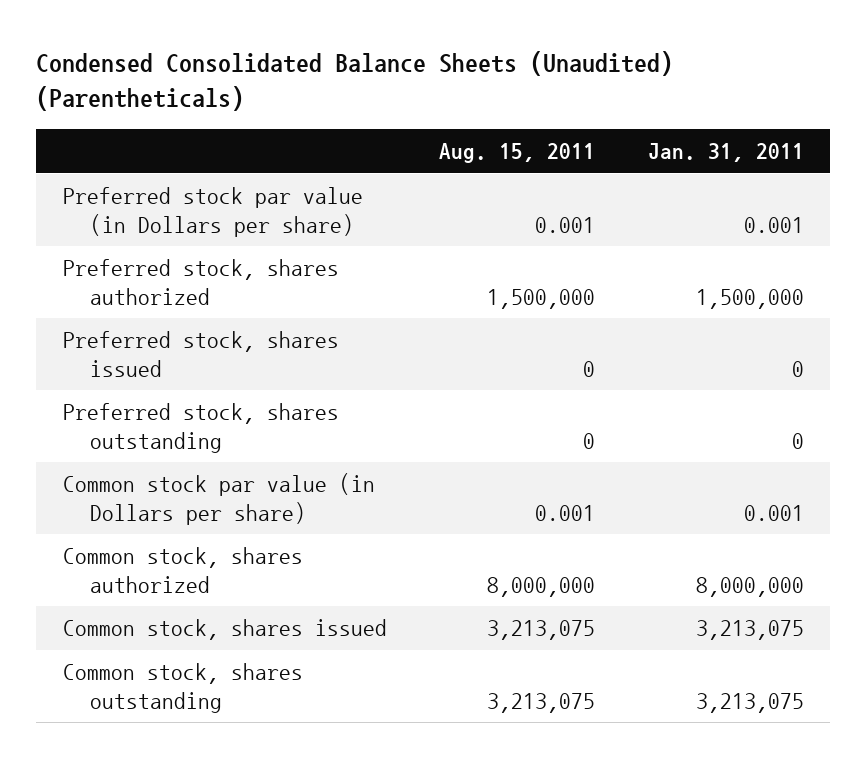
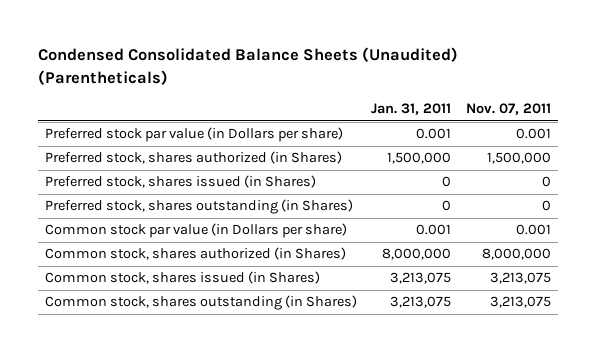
[439,143,596,164] Aug. 15, 2011 -> none
none -> [465,103,551,116] Nov. 07, 2011
[62,259,339,305] Preferred stock, shares authorized -> [44,151,342,165] Preferred stock, shares authorized (in Shares)
[62,331,339,377] Preferred stock, shares issued -> [44,175,316,189] Preferred stock, shares issued (in Shares)
[62,403,339,453] Preferred stock, shares outstanding -> [44,199,353,215] Preferred stock, shares outstanding (in Shares)
[62,547,303,593] Common stock, shares authorized -> [44,247,346,261] Common stock, shares authorized (in Shares)
[62,619,387,641] Common stock, shares issued -> [44,271,320,285] Common stock, shares issued (in Shares)
[62,663,303,713] Common stock, shares outstanding -> [44,295,357,311] Common stock, shares outstanding (in Shares)

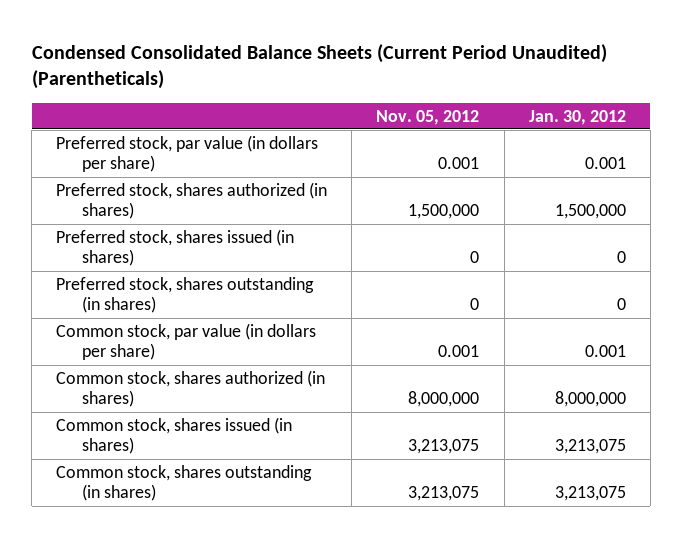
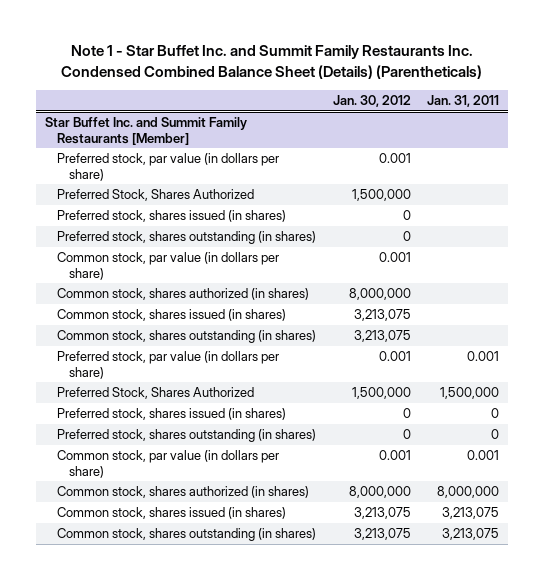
[31,43,607,90] Condensed Consolidated Balance Sheets (Current Period Unaudited) (Parentheticals) -> [61,45,483,79] Note 1 - Star Buffet Inc. and Summit Family Restaurants Inc. Condensed Combined Balance Sheet (Details) (Parentheticals)
[376,109,480,125] Nov. 05, 2012 -> none
none -> [427,94,500,107] Jan. 31, 2011
none -> [44,117,247,145] Star Buffet Inc. and Summit Family Restaurants [Member]
[56,181,328,220] Preferred stock, shares authorized (in shares) -> [56,189,254,202] Preferred Stock, Shares Authorized
none -> [56,351,279,379] Preferred stock, par value (in dollars per share)
none -> [56,387,254,400] Preferred Stock, Shares Authorized
none -> [56,408,286,421] Preferred stock, shares issued (in shares)
none -> [56,429,316,443] Preferred stock, shares outstanding (in shares)
none -> [56,450,279,478] Common stock, par value (in dollars per share)
none -> [56,486,309,499] Common stock, shares authorized (in shares)
none -> [56,507,286,520] Common stock, shares issued (in shares)
none -> [56,528,316,542] Common stock, shares outstanding (in shares)

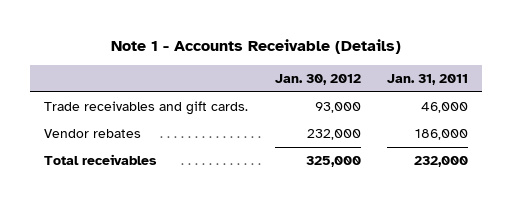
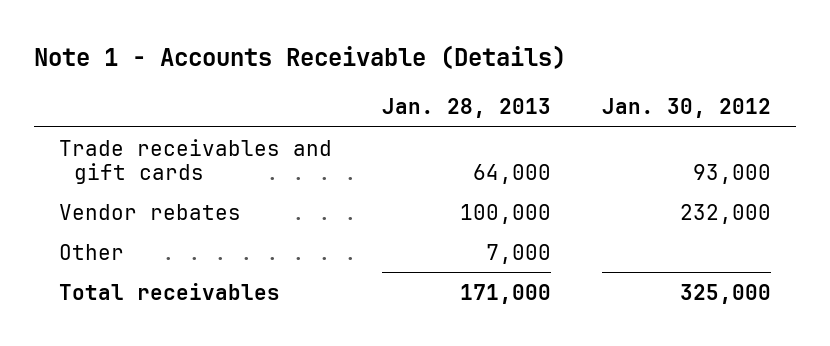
[387,73,469,85] Jan. 31, 2011 -> none
none -> [382,98,552,119] Jan. 28, 2013
[43,101,248,116] Trade receivables and gift cards. -> [59,138,333,184] Trade receivables and gift cards
none -> [59,243,125,260] Other

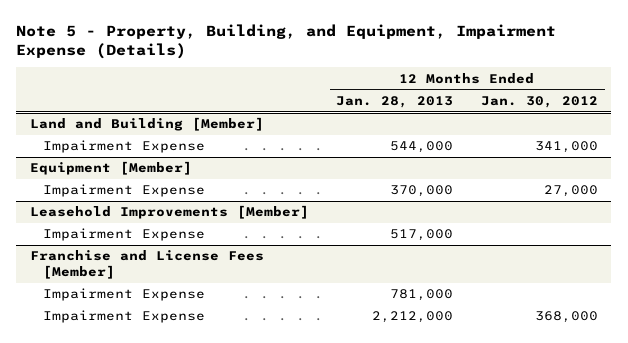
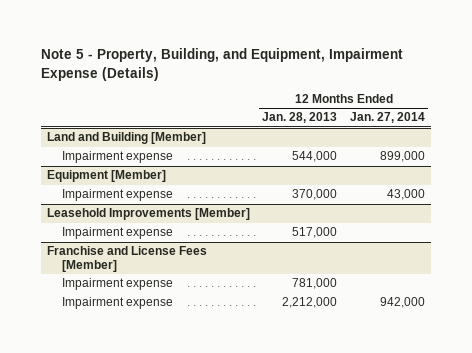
[480,96,598,109] Jan. 30, 2012 -> none
none -> [349,112,425,124] Jan. 27, 2014
[42,140,205,154] Impairment Expense -> [61,151,173,164] Impairment expense
[42,184,205,198] Impairment Expense -> [61,189,173,202] Impairment expense
[42,228,205,242] Impairment Expense -> [61,227,173,240] Impairment expense
[42,288,205,302] Impairment Expense -> [61,278,173,291] Impairment expense
[42,310,205,324] Impairment Expense -> [61,297,173,310] Impairment expense

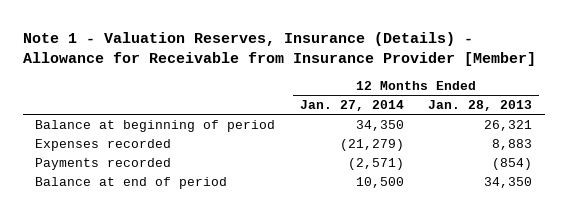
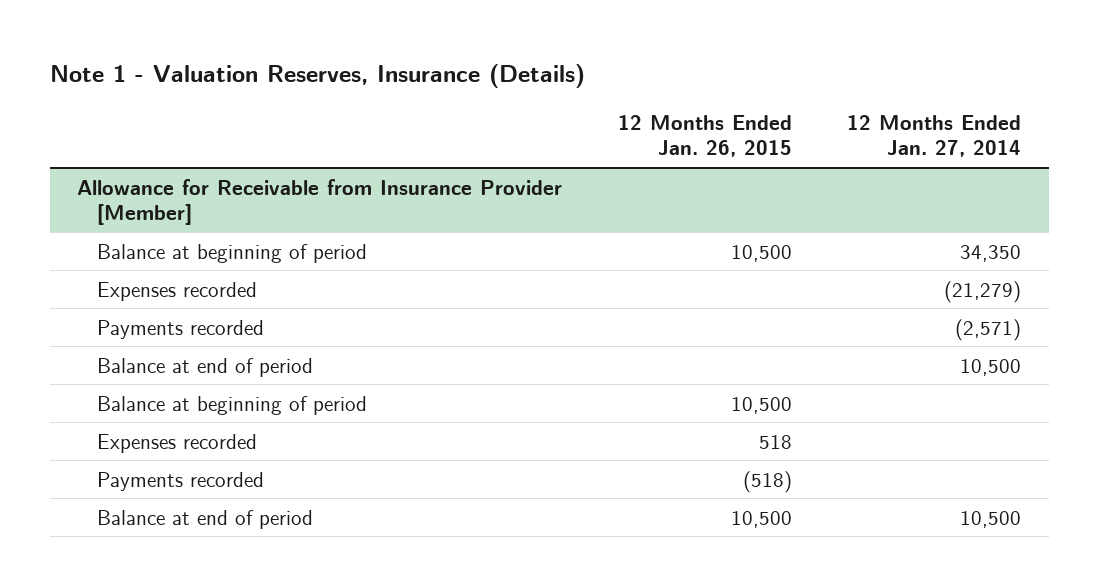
[22,31,536,67] Note 1 - Valuation Reserves, Insurance (Details) - Allowance for Receivable from Insurance Provider [Member] -> [49,64,585,89] Note 1 - Valuation Reserves, Insurance (Details)
[428,99,533,111] Jan. 28, 2013 -> none
none -> [617,114,792,158] 12 Months Ended Jan. 26, 2015
none -> [77,178,563,226] Allowance for Receivable from Insurance Provider [Member]
none -> [96,395,367,415] Balance at beginning of period
none -> [96,433,257,453] Expenses recorded
none -> [96,471,264,491] Payments recorded
none -> [96,509,313,529] Balance at end of period

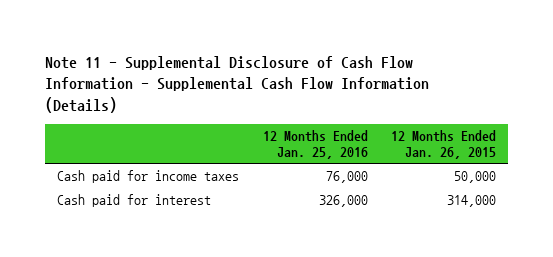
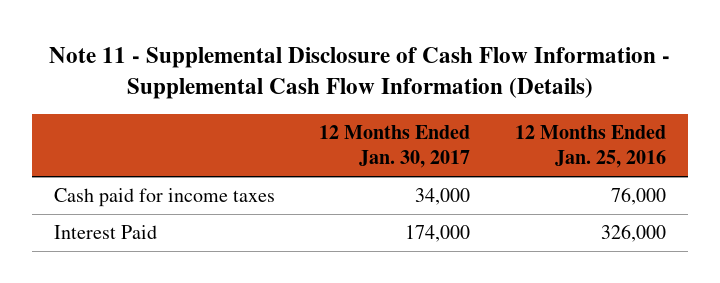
[391,129,497,159] 12 Months Ended Jan. 26, 2015 -> none
none -> [319,125,471,169] 12 Months Ended Jan. 30, 2017
[56,194,211,208] Cash paid for interest -> [53,225,157,240] Interest Paid

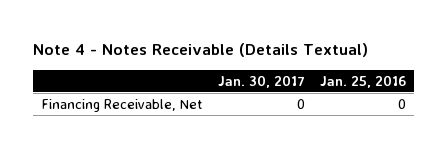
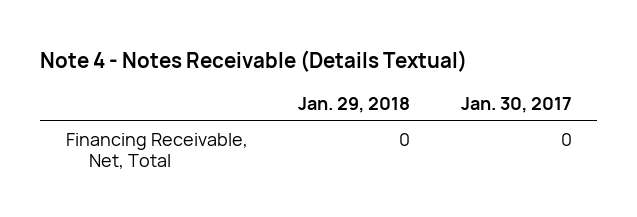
[320,74,407,88] Jan. 25, 2016 -> none
none -> [298,97,411,114] Jan. 29, 2018
[40,99,202,113] Financing Receivable, Net -> [65,132,248,169] Financing Receivable, Net, Total

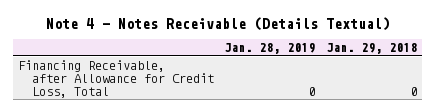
[460,97,572,114] Jan. 30, 2017 -> none
none -> [224,43,316,55] Jan. 28, 2019
[65,132,248,169] Financing Receivable, Net, Total -> [18,59,214,98] Financing Receivable, after Allowance for Credit Loss, Total

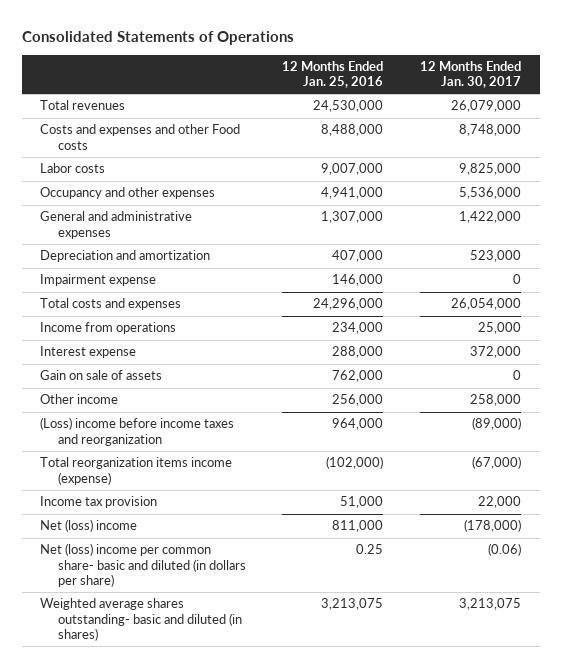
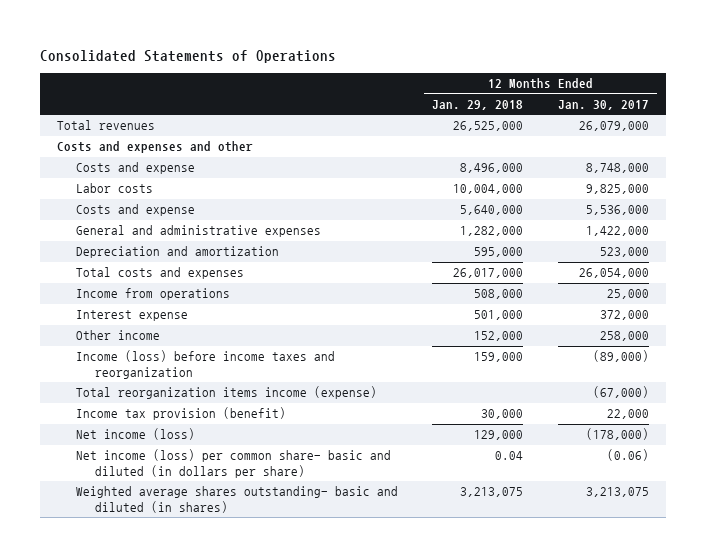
[282,60,384,89] 12 Months Ended Jan. 25, 2016 -> none
none -> [432,99,524,110] Jan. 29, 2018
none -> [57,141,254,154] Costs and expenses and other
[40,124,241,150] Costs and expenses and other Food costs -> [76,162,196,175] Costs and expense
[40,187,216,200] Occupancy and other expenses -> [76,204,196,217] Costs and expense
[40,274,157,287] Impairment expense -> none
[40,370,163,381] Gain on sale of assets -> none
[40,417,235,446] (Loss) income before income taxes and reorganization -> [76,350,336,380] Income (loss) before income taxes and reorganization
[40,496,158,509] Income tax provision -> [76,407,287,421] Income tax provision (benefit)
[40,519,138,533] Net (loss) income -> [76,428,196,441] Net income (loss)
[40,543,246,587] Net (loss) income per common share- basic and diluted (in dollars per share) -> [76,449,392,479] Net income (loss) per common share- basic and diluted (in dollars per share)

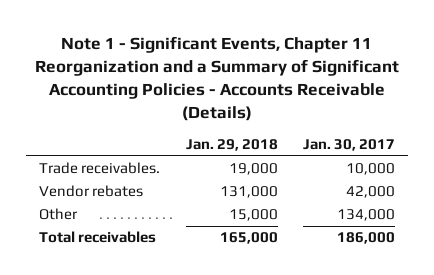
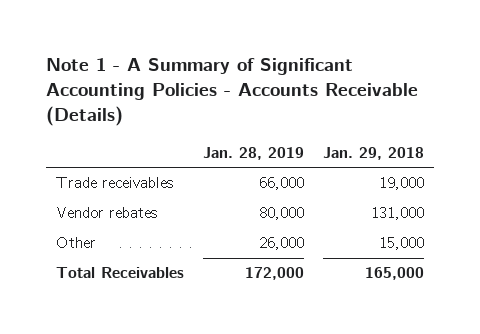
[35,35,400,122] Note 1 - Significant Events, Chapter 11 Reorganization and a Summary of Significant Accounting Policies - Accounts Receivable (Details) -> [46,58,419,127] Note 1 - A Summary of Significant Accounting Policies - Accounts Receivable (Details)
[303,139,396,152] Jan. 30, 2017 -> none
none -> [203,146,305,160] Jan. 28, 2019
[38,162,160,175] Trade receivables. -> [55,177,173,189] Trade receivables
[38,231,156,244] Total receivables -> [55,267,184,279] Total Receivables

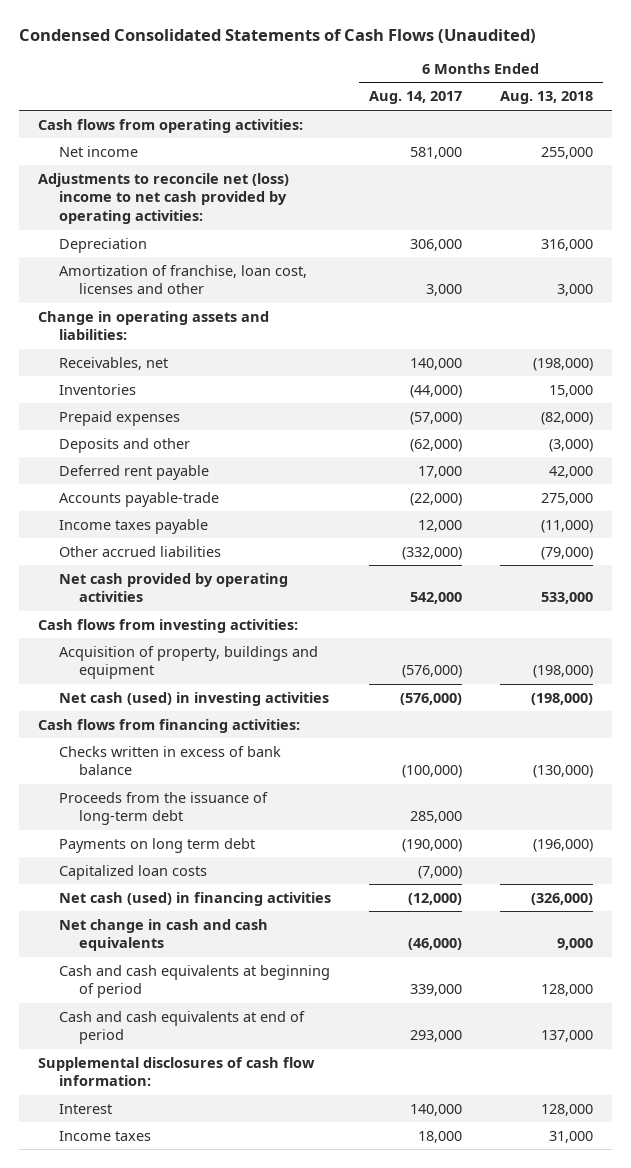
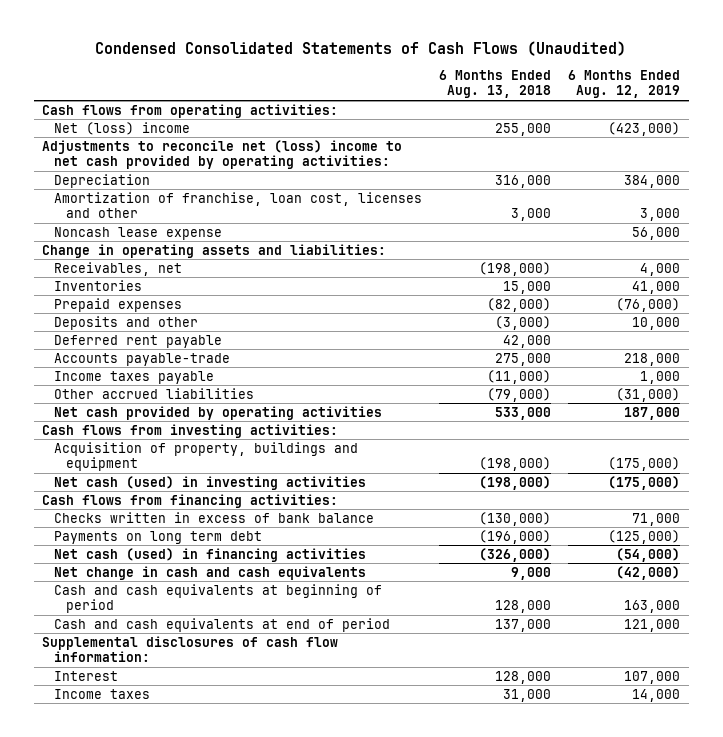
[368,91,462,105] Aug. 14, 2017 -> none
none -> [568,70,681,99] 6 Months Ended Aug. 12, 2019
[58,145,138,157] Net income -> [53,121,190,135] Net (loss) income
none -> [53,226,222,240] Noncash lease expense
[58,791,268,826] Proceeds from the issuance of long-term debt -> none
[58,864,207,880] Capitalized loan costs -> none

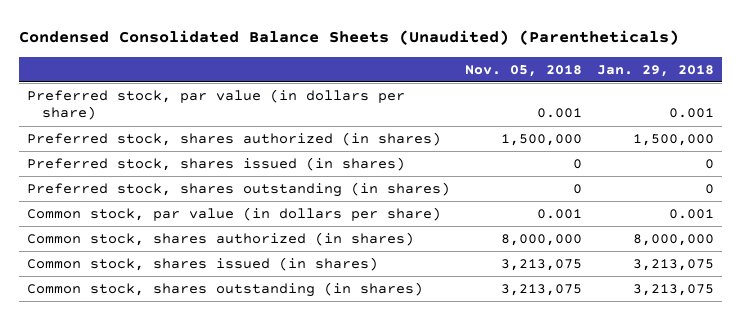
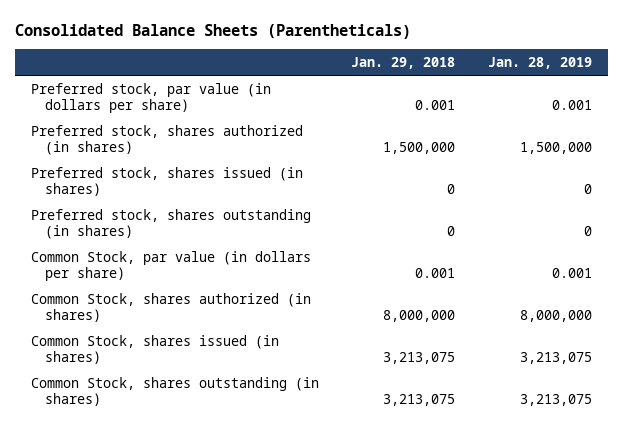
[18,29,679,45] Condensed Consolidated Balance Sheets (Unaudited) (Parentheticals) -> [14,23,411,39] Consolidated Balance Sheets (Parentheticals)
[464,64,582,77] Nov. 05, 2018 -> none
none -> [487,57,592,70] Jan. 28, 2019
[26,206,441,221] Common stock, par value (in dollars per share) -> [31,250,312,282] Common Stock, par value (in dollars per share)
[26,231,414,246] Common stock, shares authorized (in shares) -> [31,292,312,323] Common Stock, shares authorized (in shares)
[26,256,378,271] Common stock, shares issued (in shares) -> [31,334,280,365] Common Stock, shares issued (in shares)
[26,281,423,297] Common stock, shares outstanding (in shares) -> [31,376,320,407] Common Stock, shares outstanding (in shares)

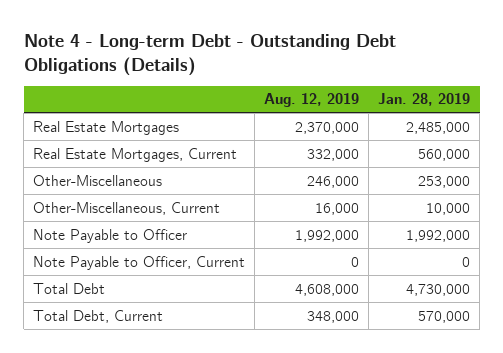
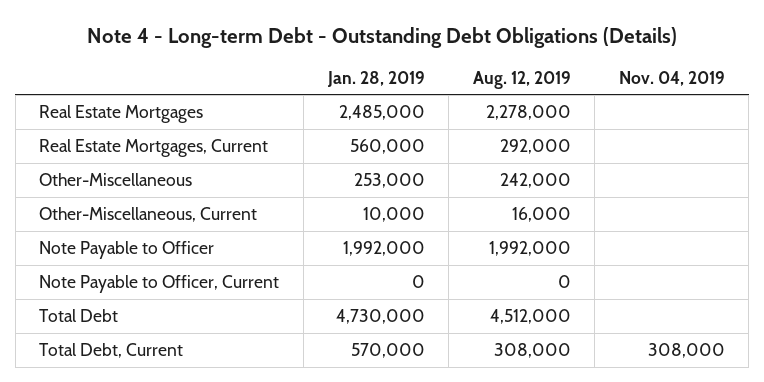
none -> [618,70,725,86] Nov. 04, 2019
[295,121,360,134] 2,370,000 -> [485,105,571,121] 2,278,000
[307,148,360,161] 332,000 -> [499,139,571,155] 292,000
[307,175,360,188] 246,000 -> [499,173,571,189] 242,000
[295,283,360,296] 4,608,000 -> [489,309,571,325] 4,512,000
[307,310,360,323] 348,000 -> [493,343,571,359] 308,000

